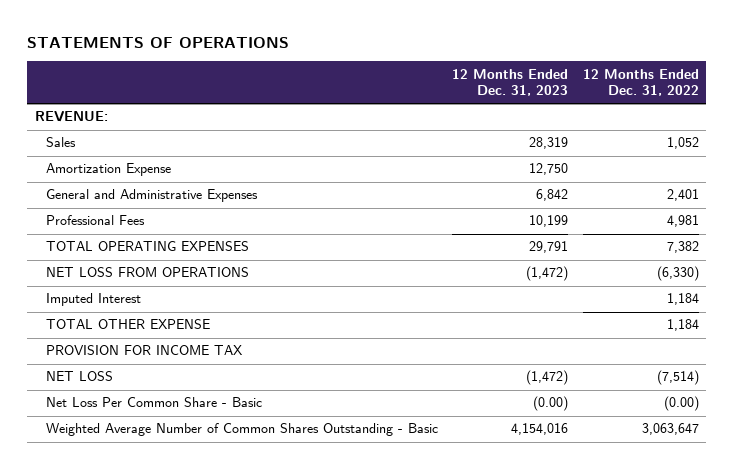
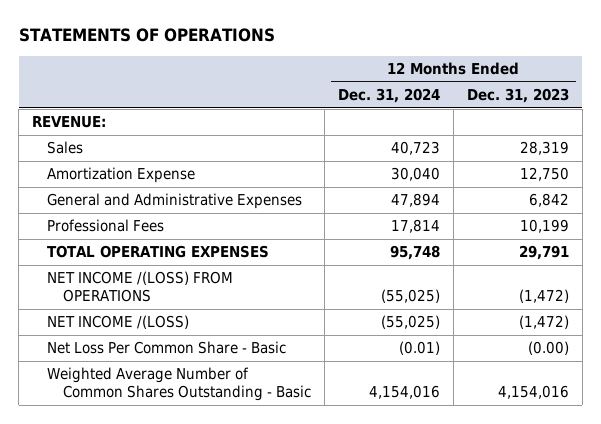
[582,68,699,97] 12 Months Ended Dec. 31, 2022 -> none
none -> [337,88,440,104] Dec. 31, 2024
[45,293,141,307] Imputed Interest -> none
[45,319,210,330] TOTAL OTHER EXPENSE -> none
[45,345,243,356] PROVISION FOR INCOME TAX -> none
[45,267,249,278] NET LOSS FROM OPERATIONS -> [47,271,234,303] NET INCOME /(LOSS) FROM OPERATIONS
[45,371,113,382] NET LOSS -> [47,315,190,330] NET INCOME /(LOSS)

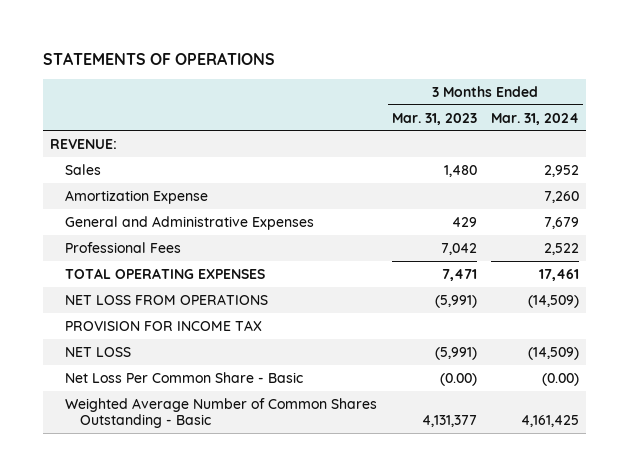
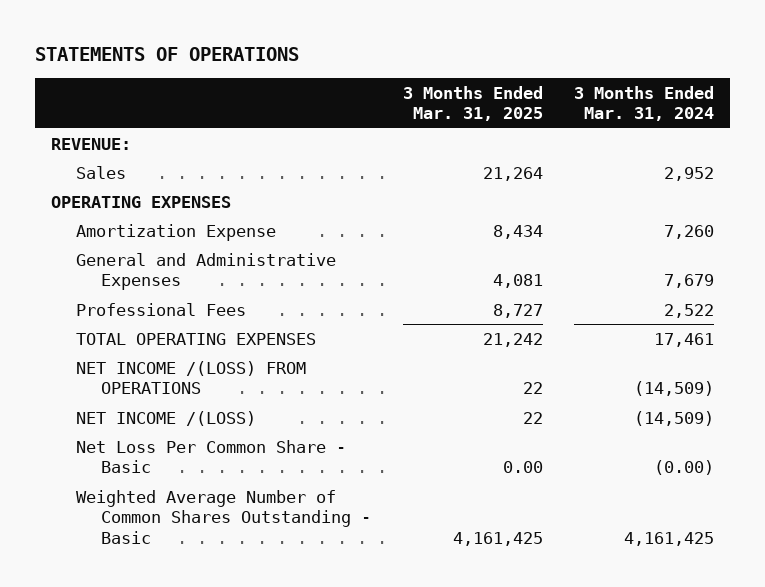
[391,112,477,125] Mar. 31, 2023 -> none
none -> [402,85,543,122] 3 Months Ended Mar. 31, 2025
none -> [50,195,231,208] OPERATING EXPENSES
[65,319,263,331] PROVISION FOR INCOME TAX -> none
[65,293,269,305] NET LOSS FROM OPERATIONS -> [76,360,307,395] NET INCOME /(LOSS) FROM OPERATIONS
[65,346,132,357] NET LOSS -> [76,410,257,426] NET INCOME /(LOSS)

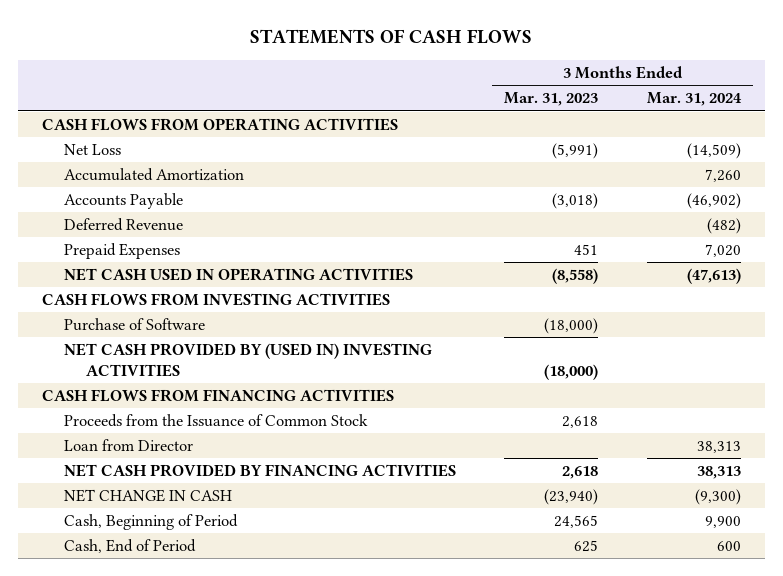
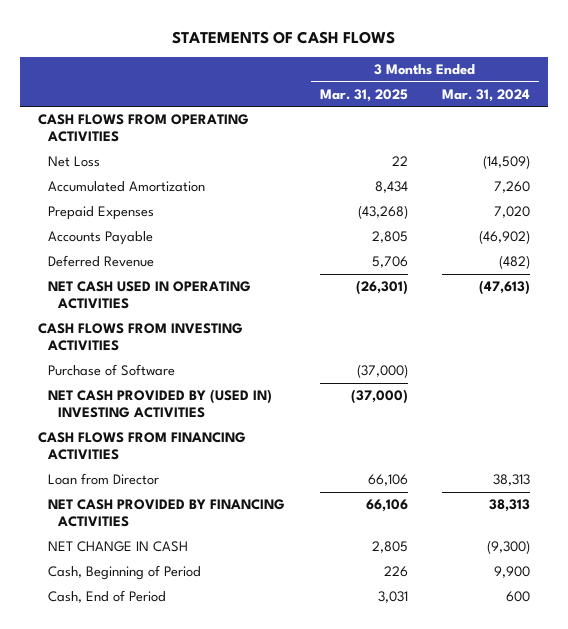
[504,92,599,107] Mar. 31, 2023 -> none
none -> [319,88,408,102] Mar. 31, 2025
[63,243,180,260] Prepaid Expenses -> [47,206,154,221] Prepaid Expenses
[63,414,368,428] Proceeds from the Issuance of Common Stock -> none

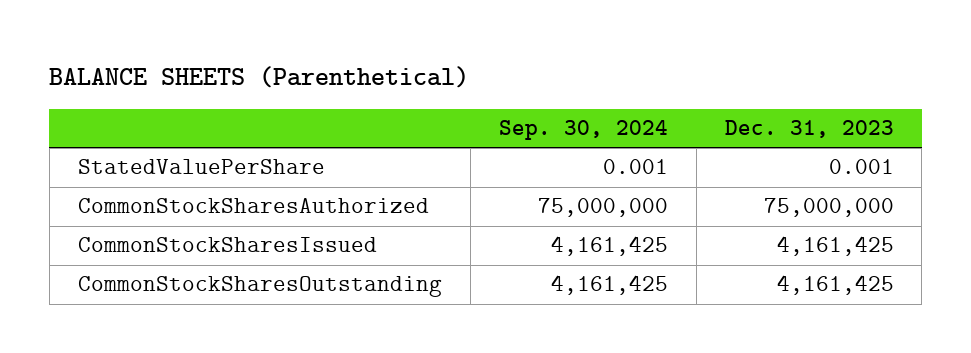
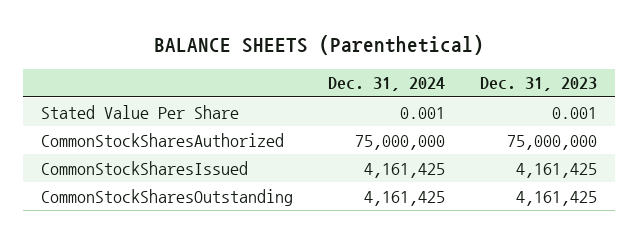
[498,120,668,141] Sep. 30, 2024 -> none
none -> [327,77,445,92] Dec. 31, 2024
[77,159,325,175] StatedValuePerShare -> [40,104,239,119] Stated Value Per Share

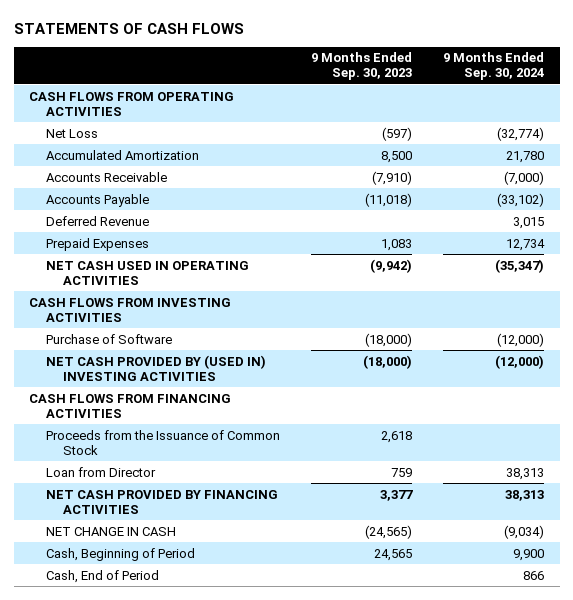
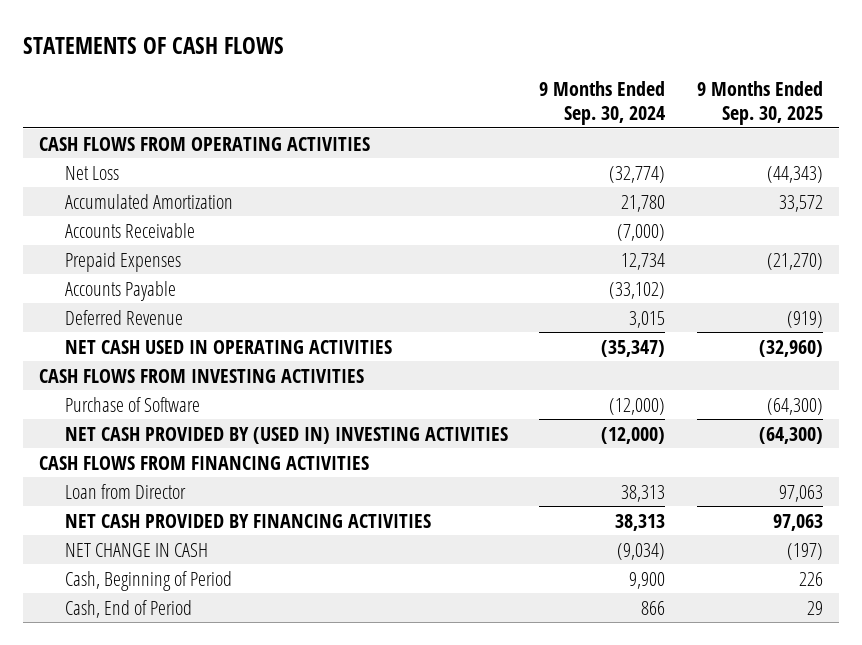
[311,52,413,81] 9 Months Ended Sep. 30, 2023 -> none
none -> [697,80,824,126] 9 Months Ended Sep. 30, 2025
[46,237,150,251] Prepaid Expenses -> [64,251,181,272] Prepaid Expenses
[46,429,281,455] Proceeds from the Issuance of Common Stock -> none

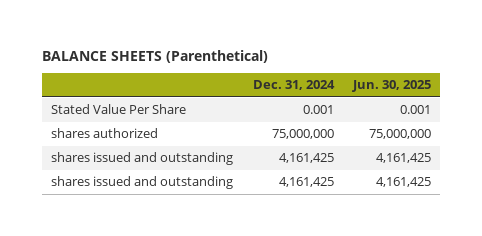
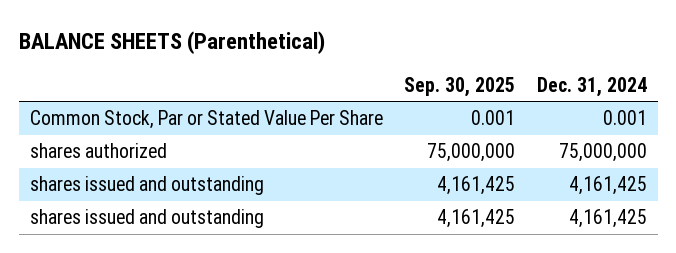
[351,80,431,93] Jun. 30, 2025 -> none
none -> [404,76,516,97] Sep. 30, 2025
[51,104,187,115] Stated Value Per Share -> [29,110,383,130] Common Stock, Par or Stated Value Per Share

